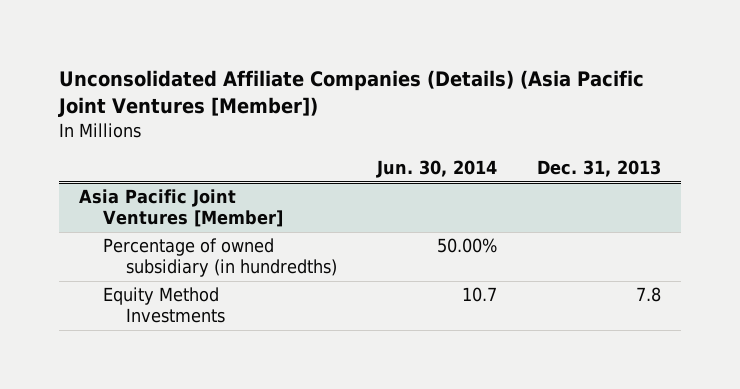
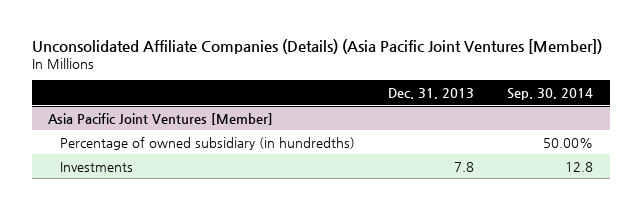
[375,160,497,179] Jun. 30, 2014 -> none
none -> [507,88,594,101] Sep. 30, 2014
[102,287,225,323] Equity Method Investments -> [60,161,134,172] Investments

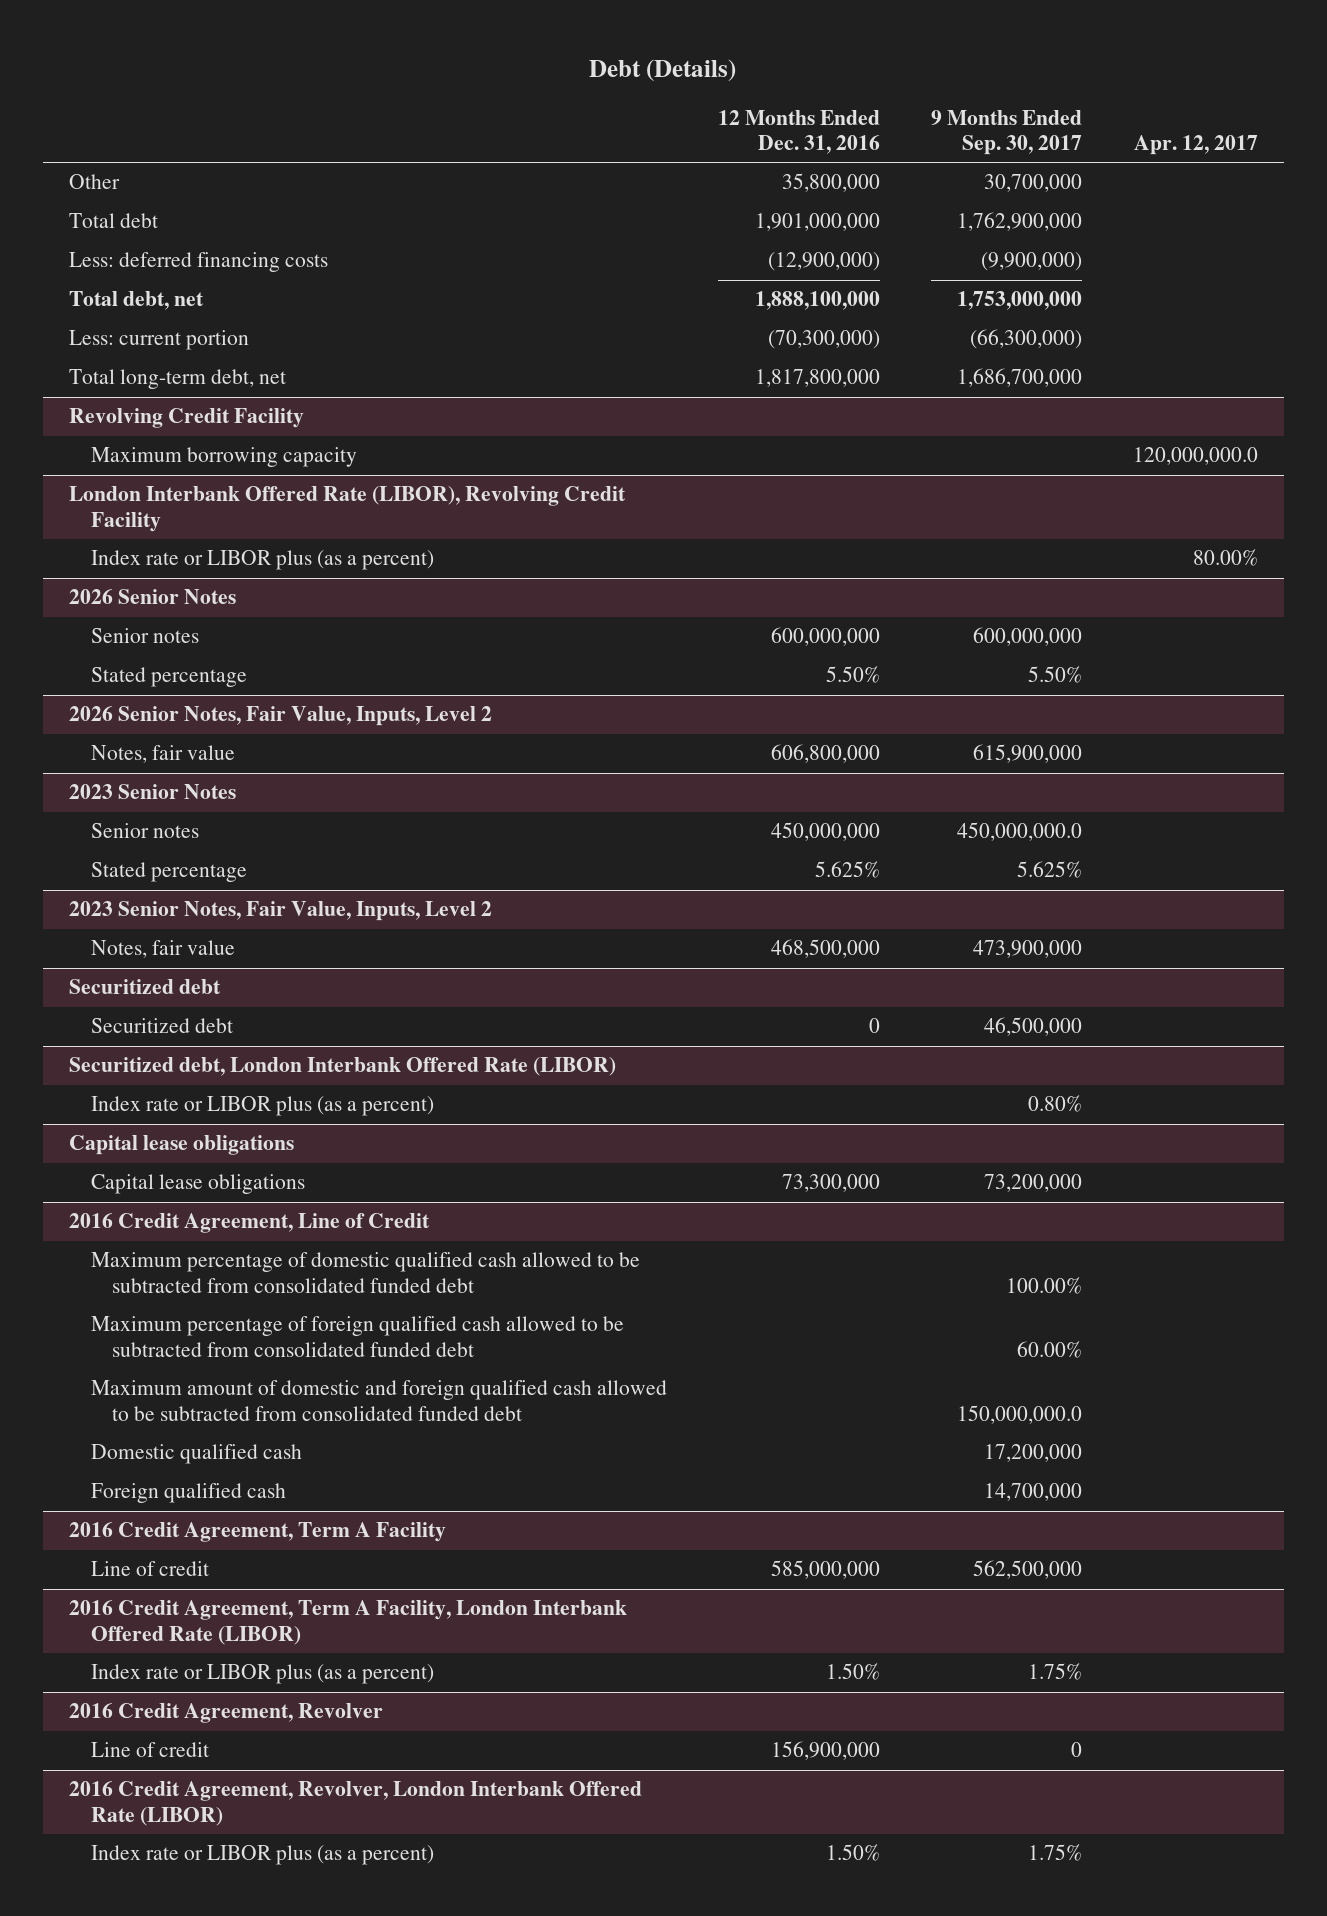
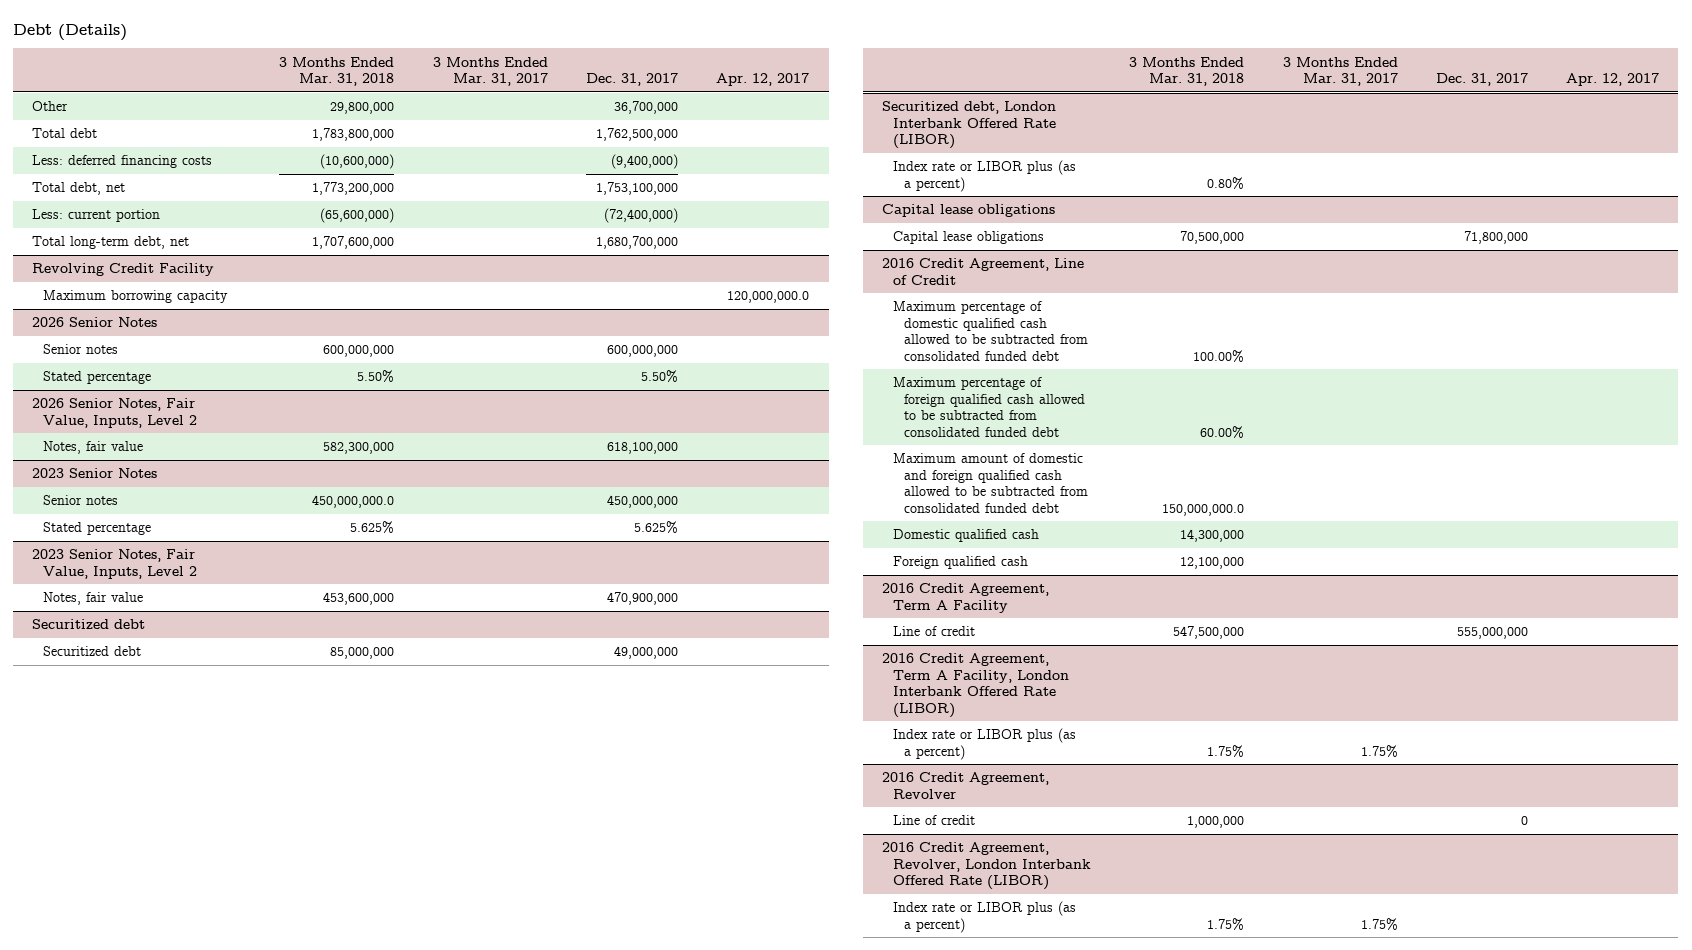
[717,109,880,155] 12 Months Ended Dec. 31, 2016 -> none
[930,109,1082,156] 9 Months Ended Sep. 30, 2017 -> none
none -> [279,56,395,87] 3 Months Ended Mar. 31, 2018
none -> [432,56,548,87] 3 Months Ended Mar. 31, 2017
none -> [586,73,679,87] Dec. 31, 2017
[68,486,626,532] London Interbank Offered Rate (LIBOR), Revolving Credit Facility -> none
[90,550,434,571] Index rate or LIBOR plus (as a percent) -> none

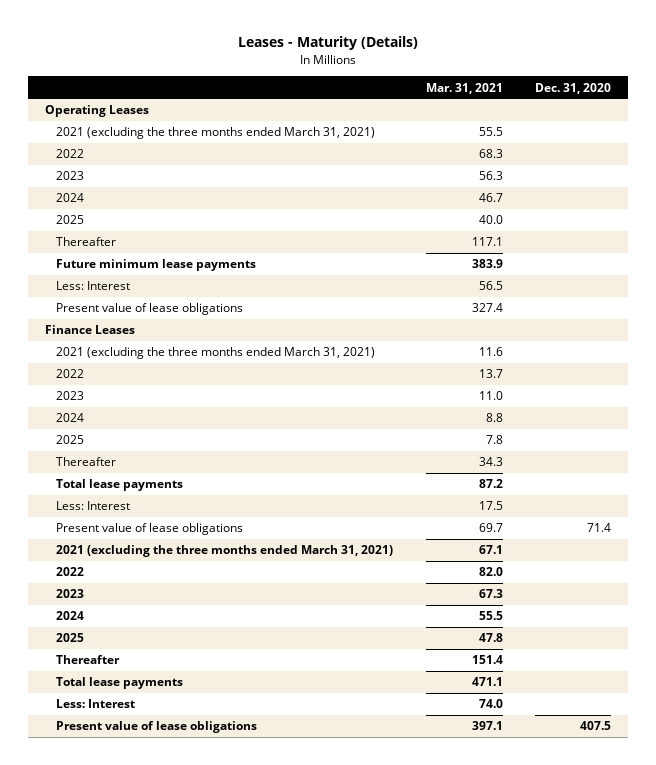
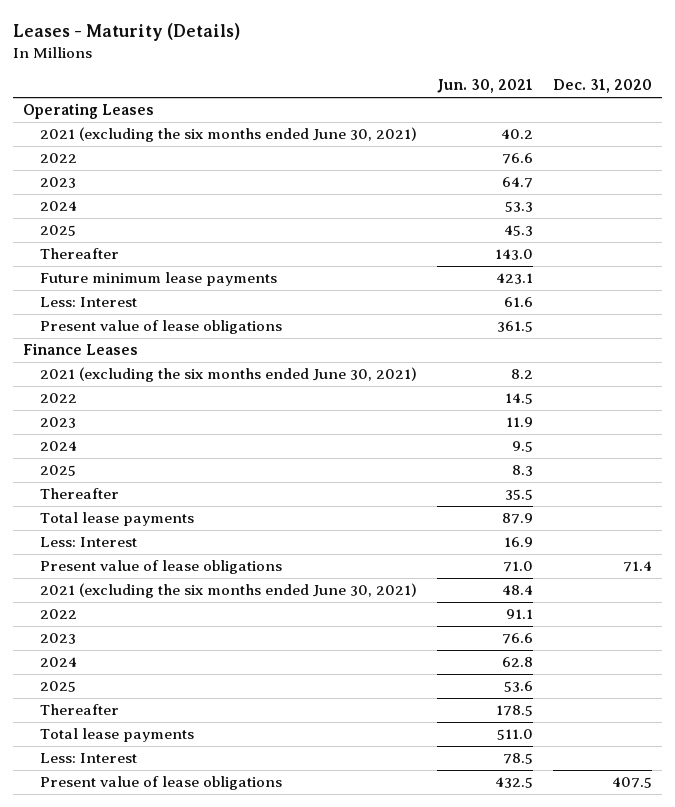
[425,82,503,94] Mar. 31, 2021 -> none
none -> [436,79,533,94] Jun. 30, 2021
[55,127,375,140] 2021 (excluding the three months ended March 31, 2021) -> [39,127,417,143] 2021 (excluding the six months ended June 30, 2021)
[55,347,375,360] 2021 (excluding the three months ended March 31, 2021) -> [39,367,417,383] 2021 (excluding the six months ended June 30, 2021)
[55,545,393,558] 2021 (excluding the three months ended March 31, 2021) -> [39,583,417,599] 2021 (excluding the six months ended June 30, 2021)

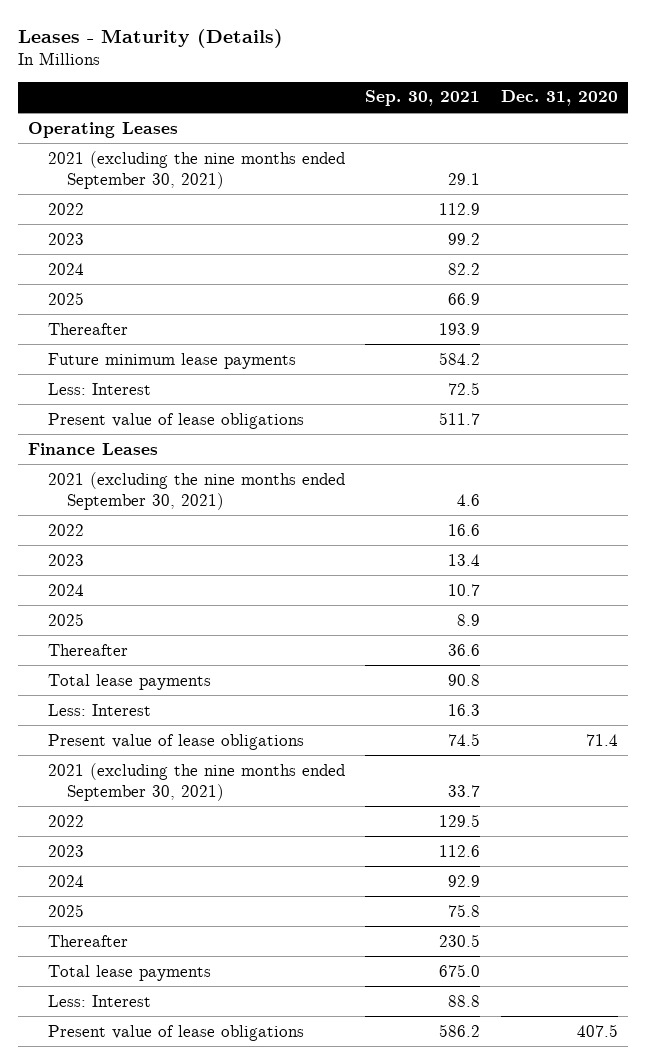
[436,79,533,94] Jun. 30, 2021 -> none
none -> [365,90,481,107] Sep. 30, 2021
[39,127,417,143] 2021 (excluding the six months ended June 30, 2021) -> [47,150,345,189] 2021 (excluding the nine months ended September 30, 2021)
[39,367,417,383] 2021 (excluding the six months ended June 30, 2021) -> [47,471,345,510] 2021 (excluding the nine months ended September 30, 2021)
[39,583,417,599] 2021 (excluding the six months ended June 30, 2021) -> [47,762,345,801] 2021 (excluding the nine months ended September 30, 2021)

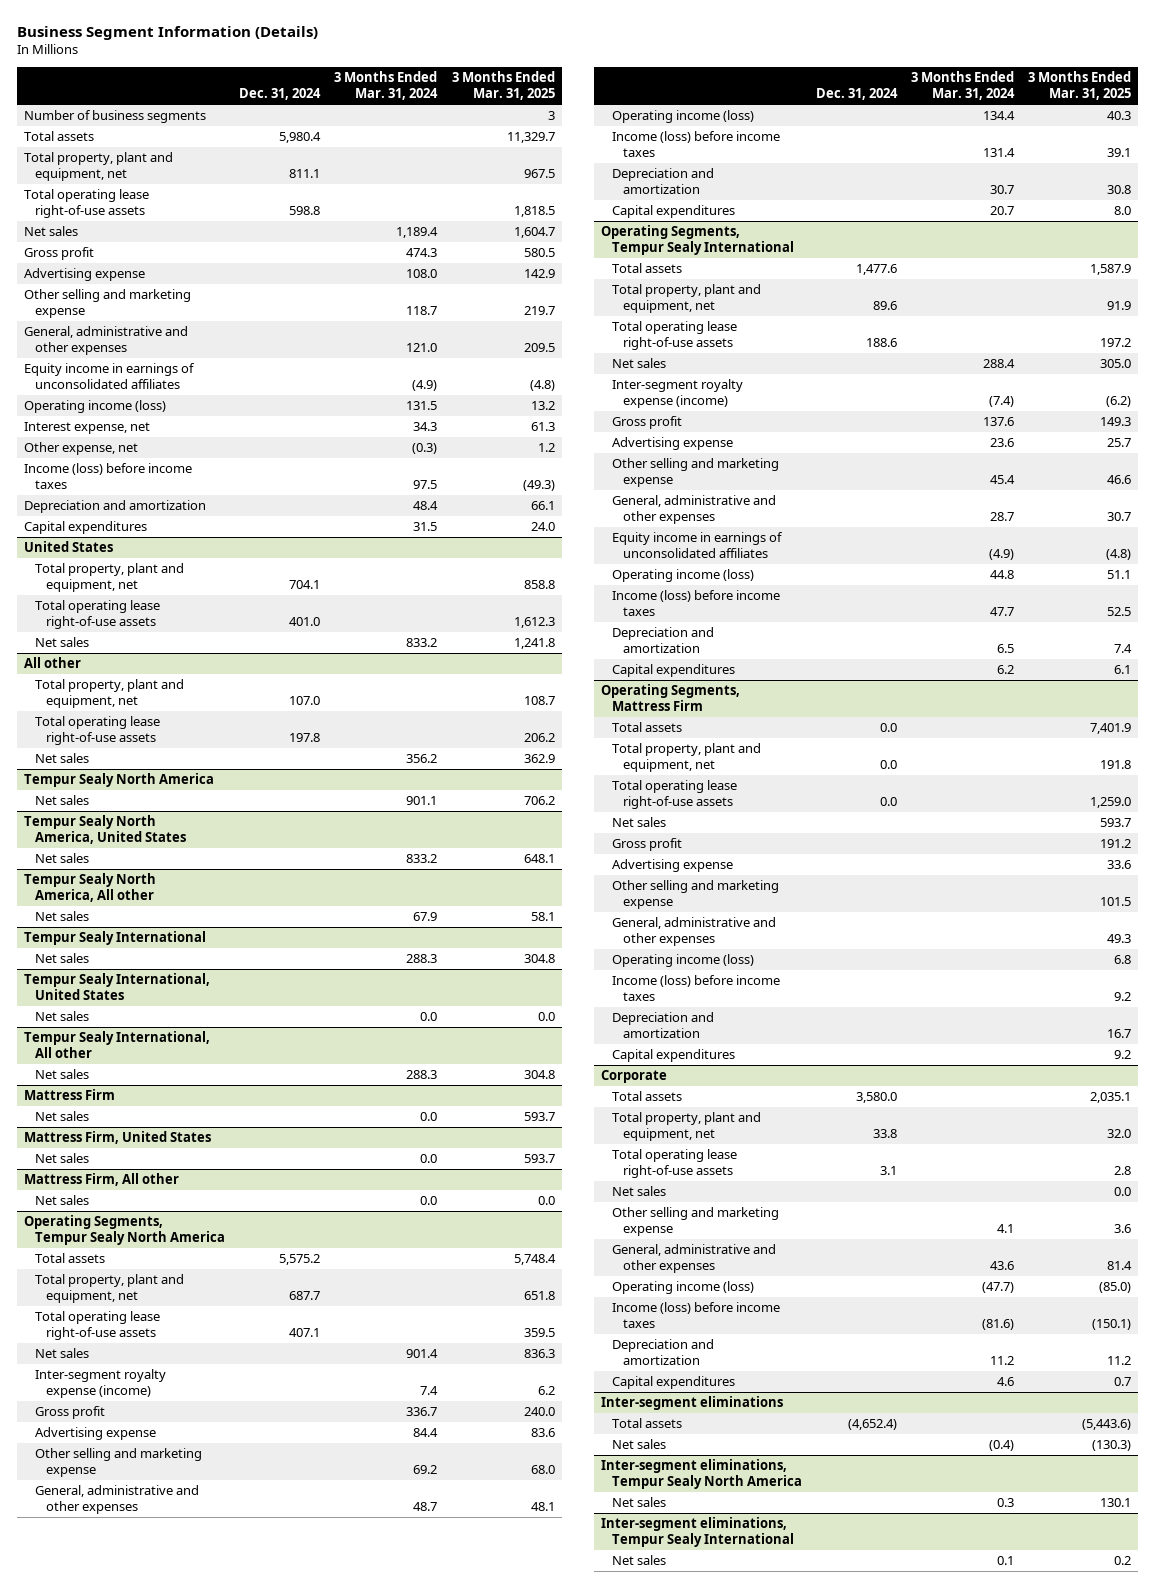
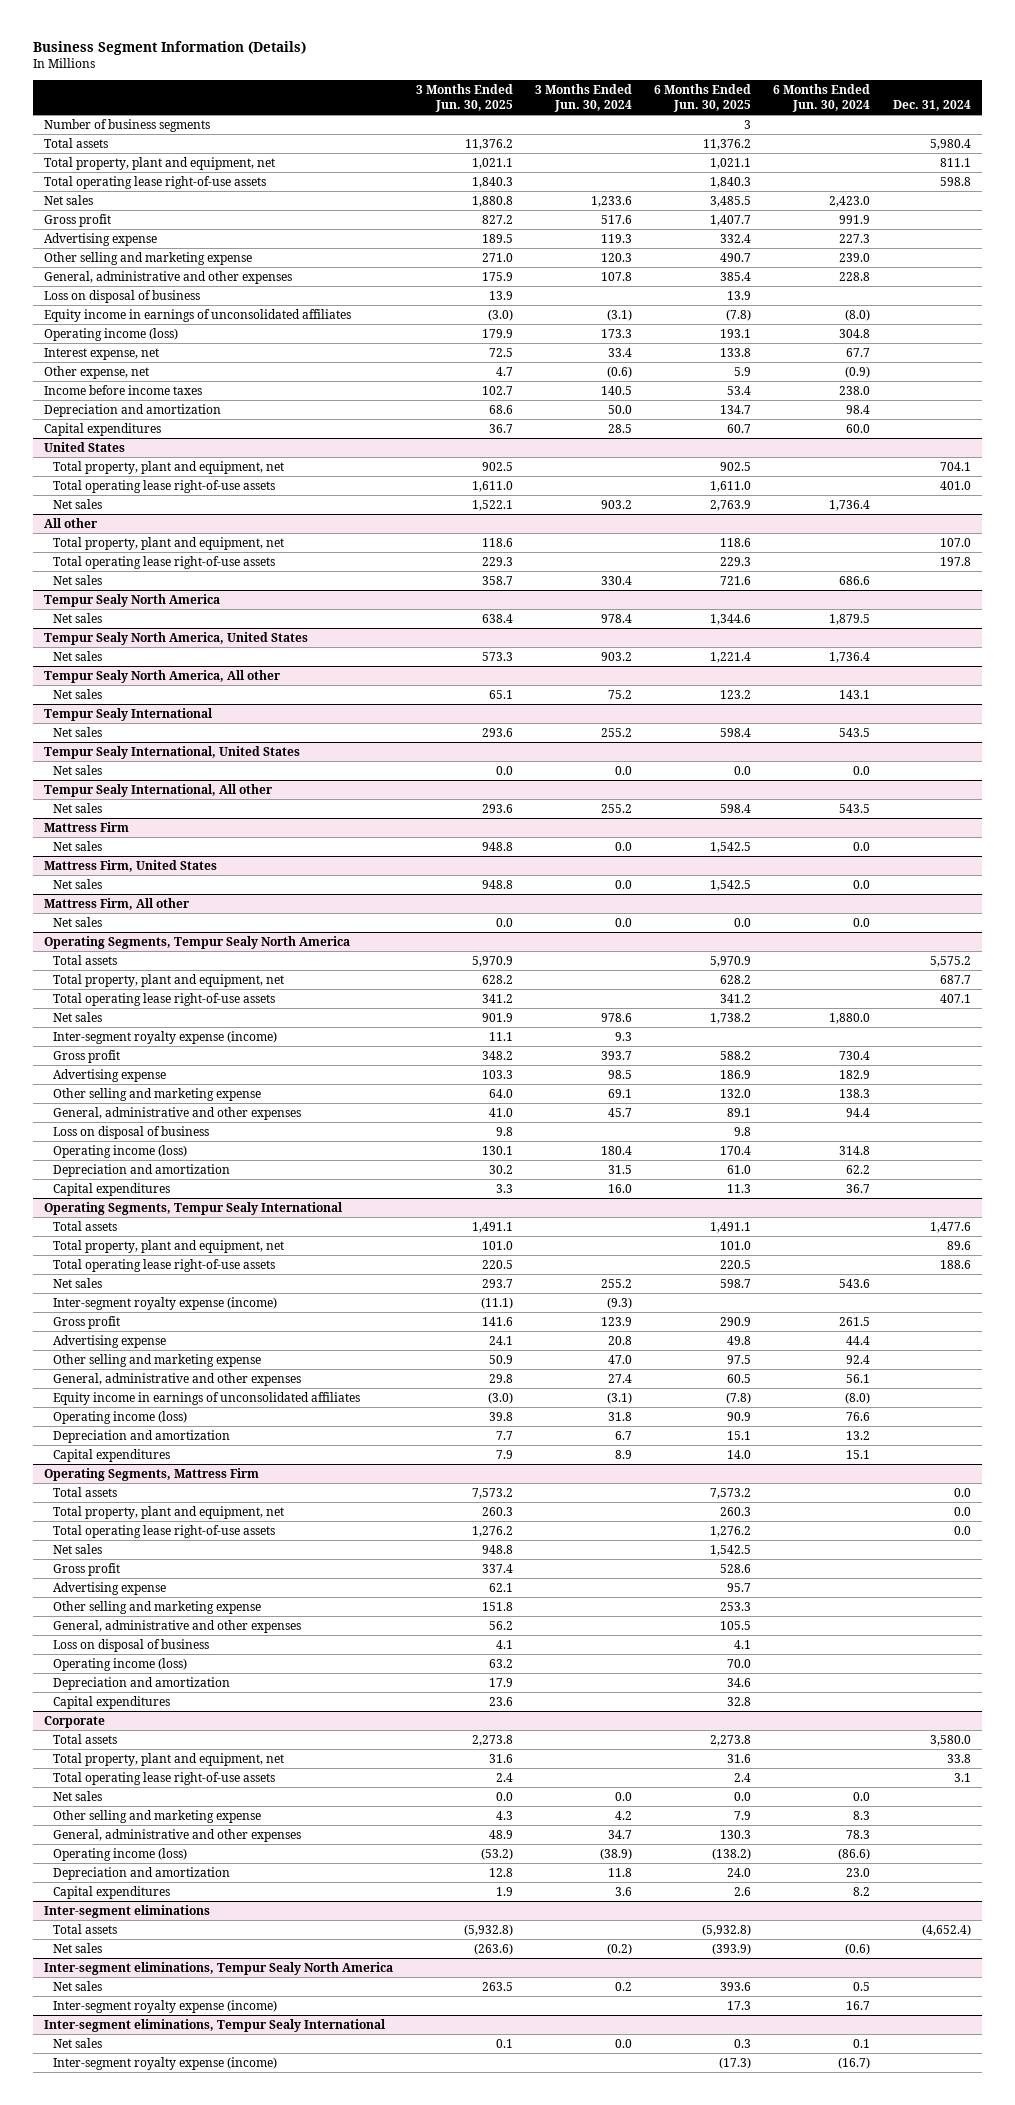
[334,71,439,101] 3 Months Ended Mar. 31, 2024 -> none
[451,71,555,101] 3 Months Ended Mar. 31, 2025 -> none
none -> [415,83,513,112] 3 Months Ended Jun. 30, 2025
none -> [534,83,632,112] 3 Months Ended Jun. 30, 2024
none -> [654,83,752,112] 6 Months Ended Jun. 30, 2025
none -> [773,83,871,112] 6 Months Ended Jun. 30, 2024
none -> [44,289,201,303] Loss on disposal of business
[24,463,193,490] Income (loss) before income taxes -> [44,384,203,395] Income before income taxes
none -> [53,1125,210,1139] Loss on disposal of business
[611,131,780,158] Income (loss) before income taxes -> none
[611,590,780,617] Income (loss) before income taxes -> none
none -> [53,1638,210,1652] Loss on disposal of business
[611,975,780,1002] Income (loss) before income taxes -> none
[611,1302,780,1329] Income (loss) before income taxes -> none
none -> [53,1999,278,2013] Inter-segment royalty expense (income)
none -> [53,2056,278,2070] Inter-segment royalty expense (income)

